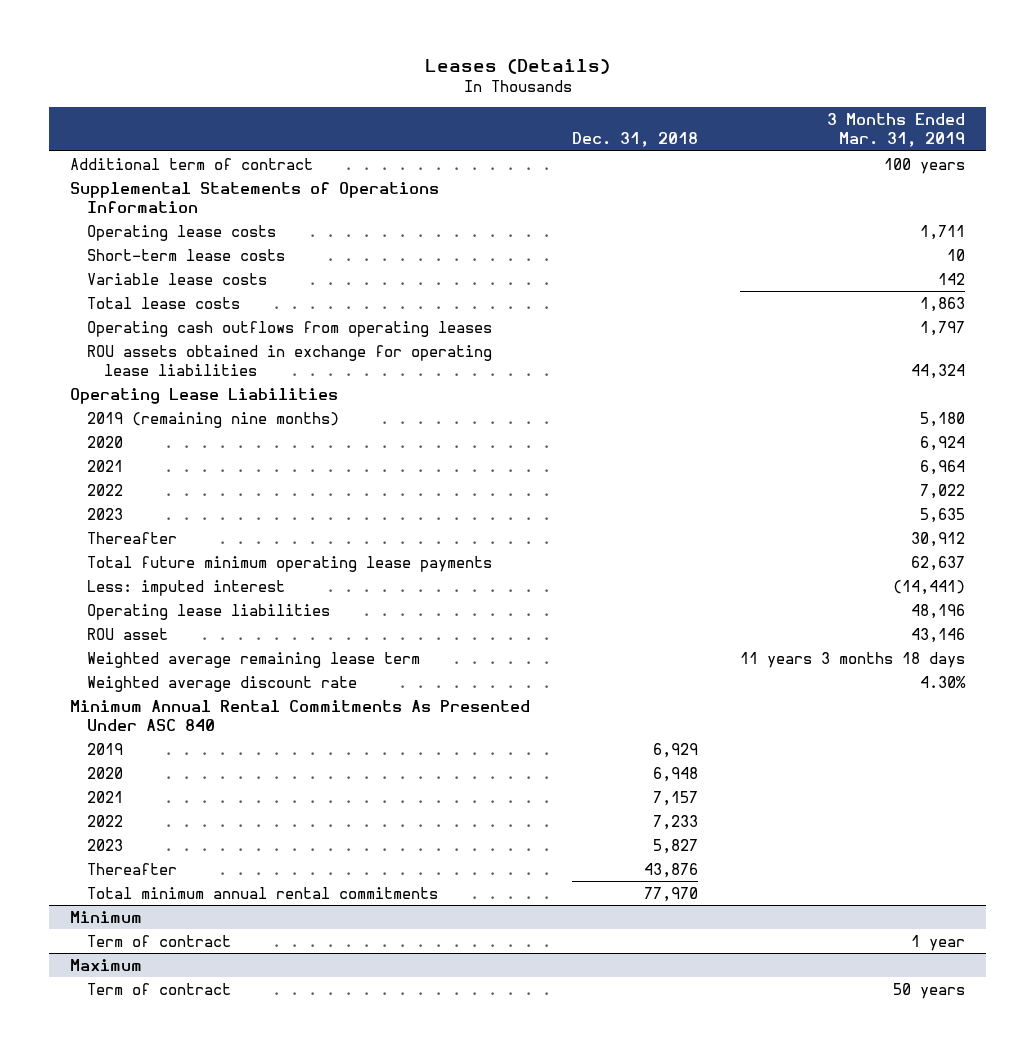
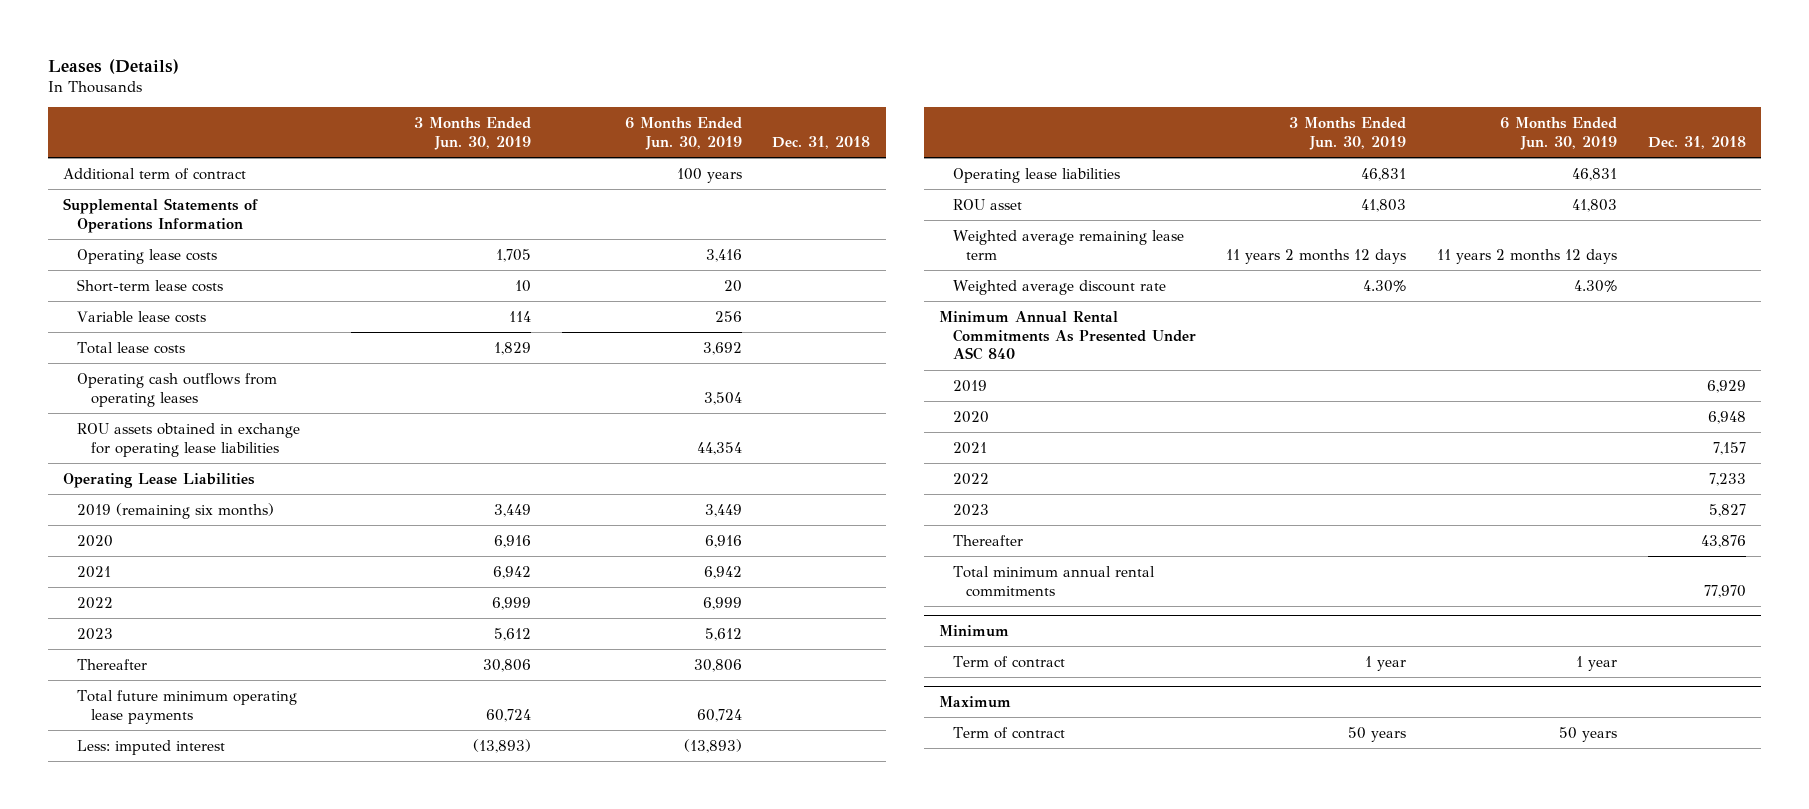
[827,113,966,148] 3 Months Ended Mar. 31, 2019 -> none
none -> [413,117,531,150] 3 Months Ended Jun. 30, 2019
none -> [624,117,742,150] 6 Months Ended Jun. 30, 2019
[86,411,339,428] 2019 (remaining nine months) -> [77,502,275,519] 2019 (remaining six months)

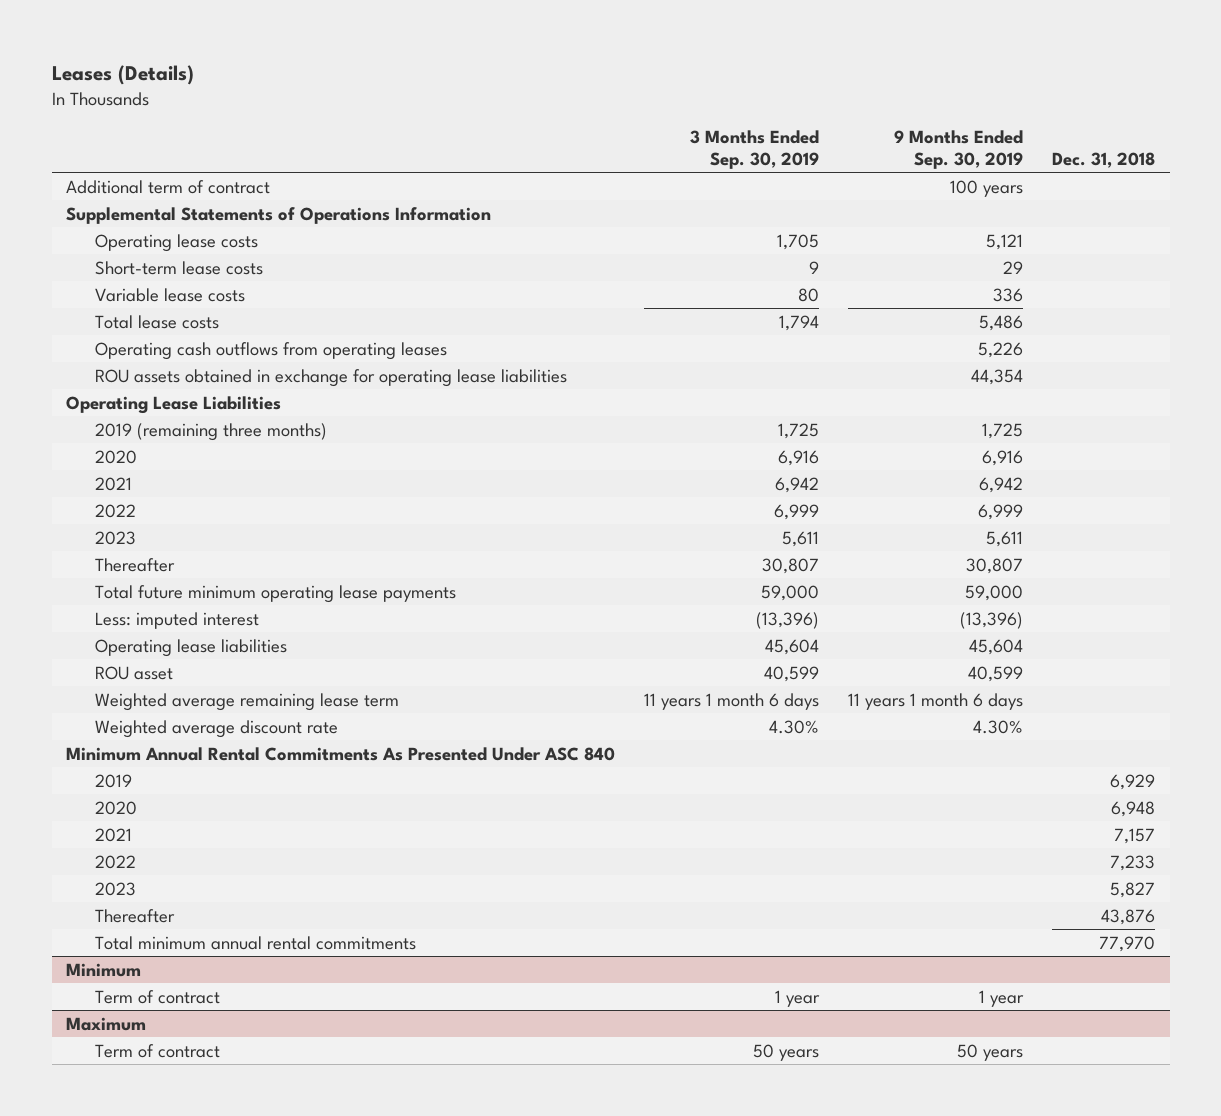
[413,117,531,150] 3 Months Ended Jun. 30, 2019 -> none
[624,117,742,150] 6 Months Ended Jun. 30, 2019 -> none
none -> [690,130,820,169] 3 Months Ended Sep. 30, 2019
none -> [894,130,1024,169] 9 Months Ended Sep. 30, 2019
[77,502,275,519] 2019 (remaining six months) -> [95,422,328,441] 2019 (remaining three months)

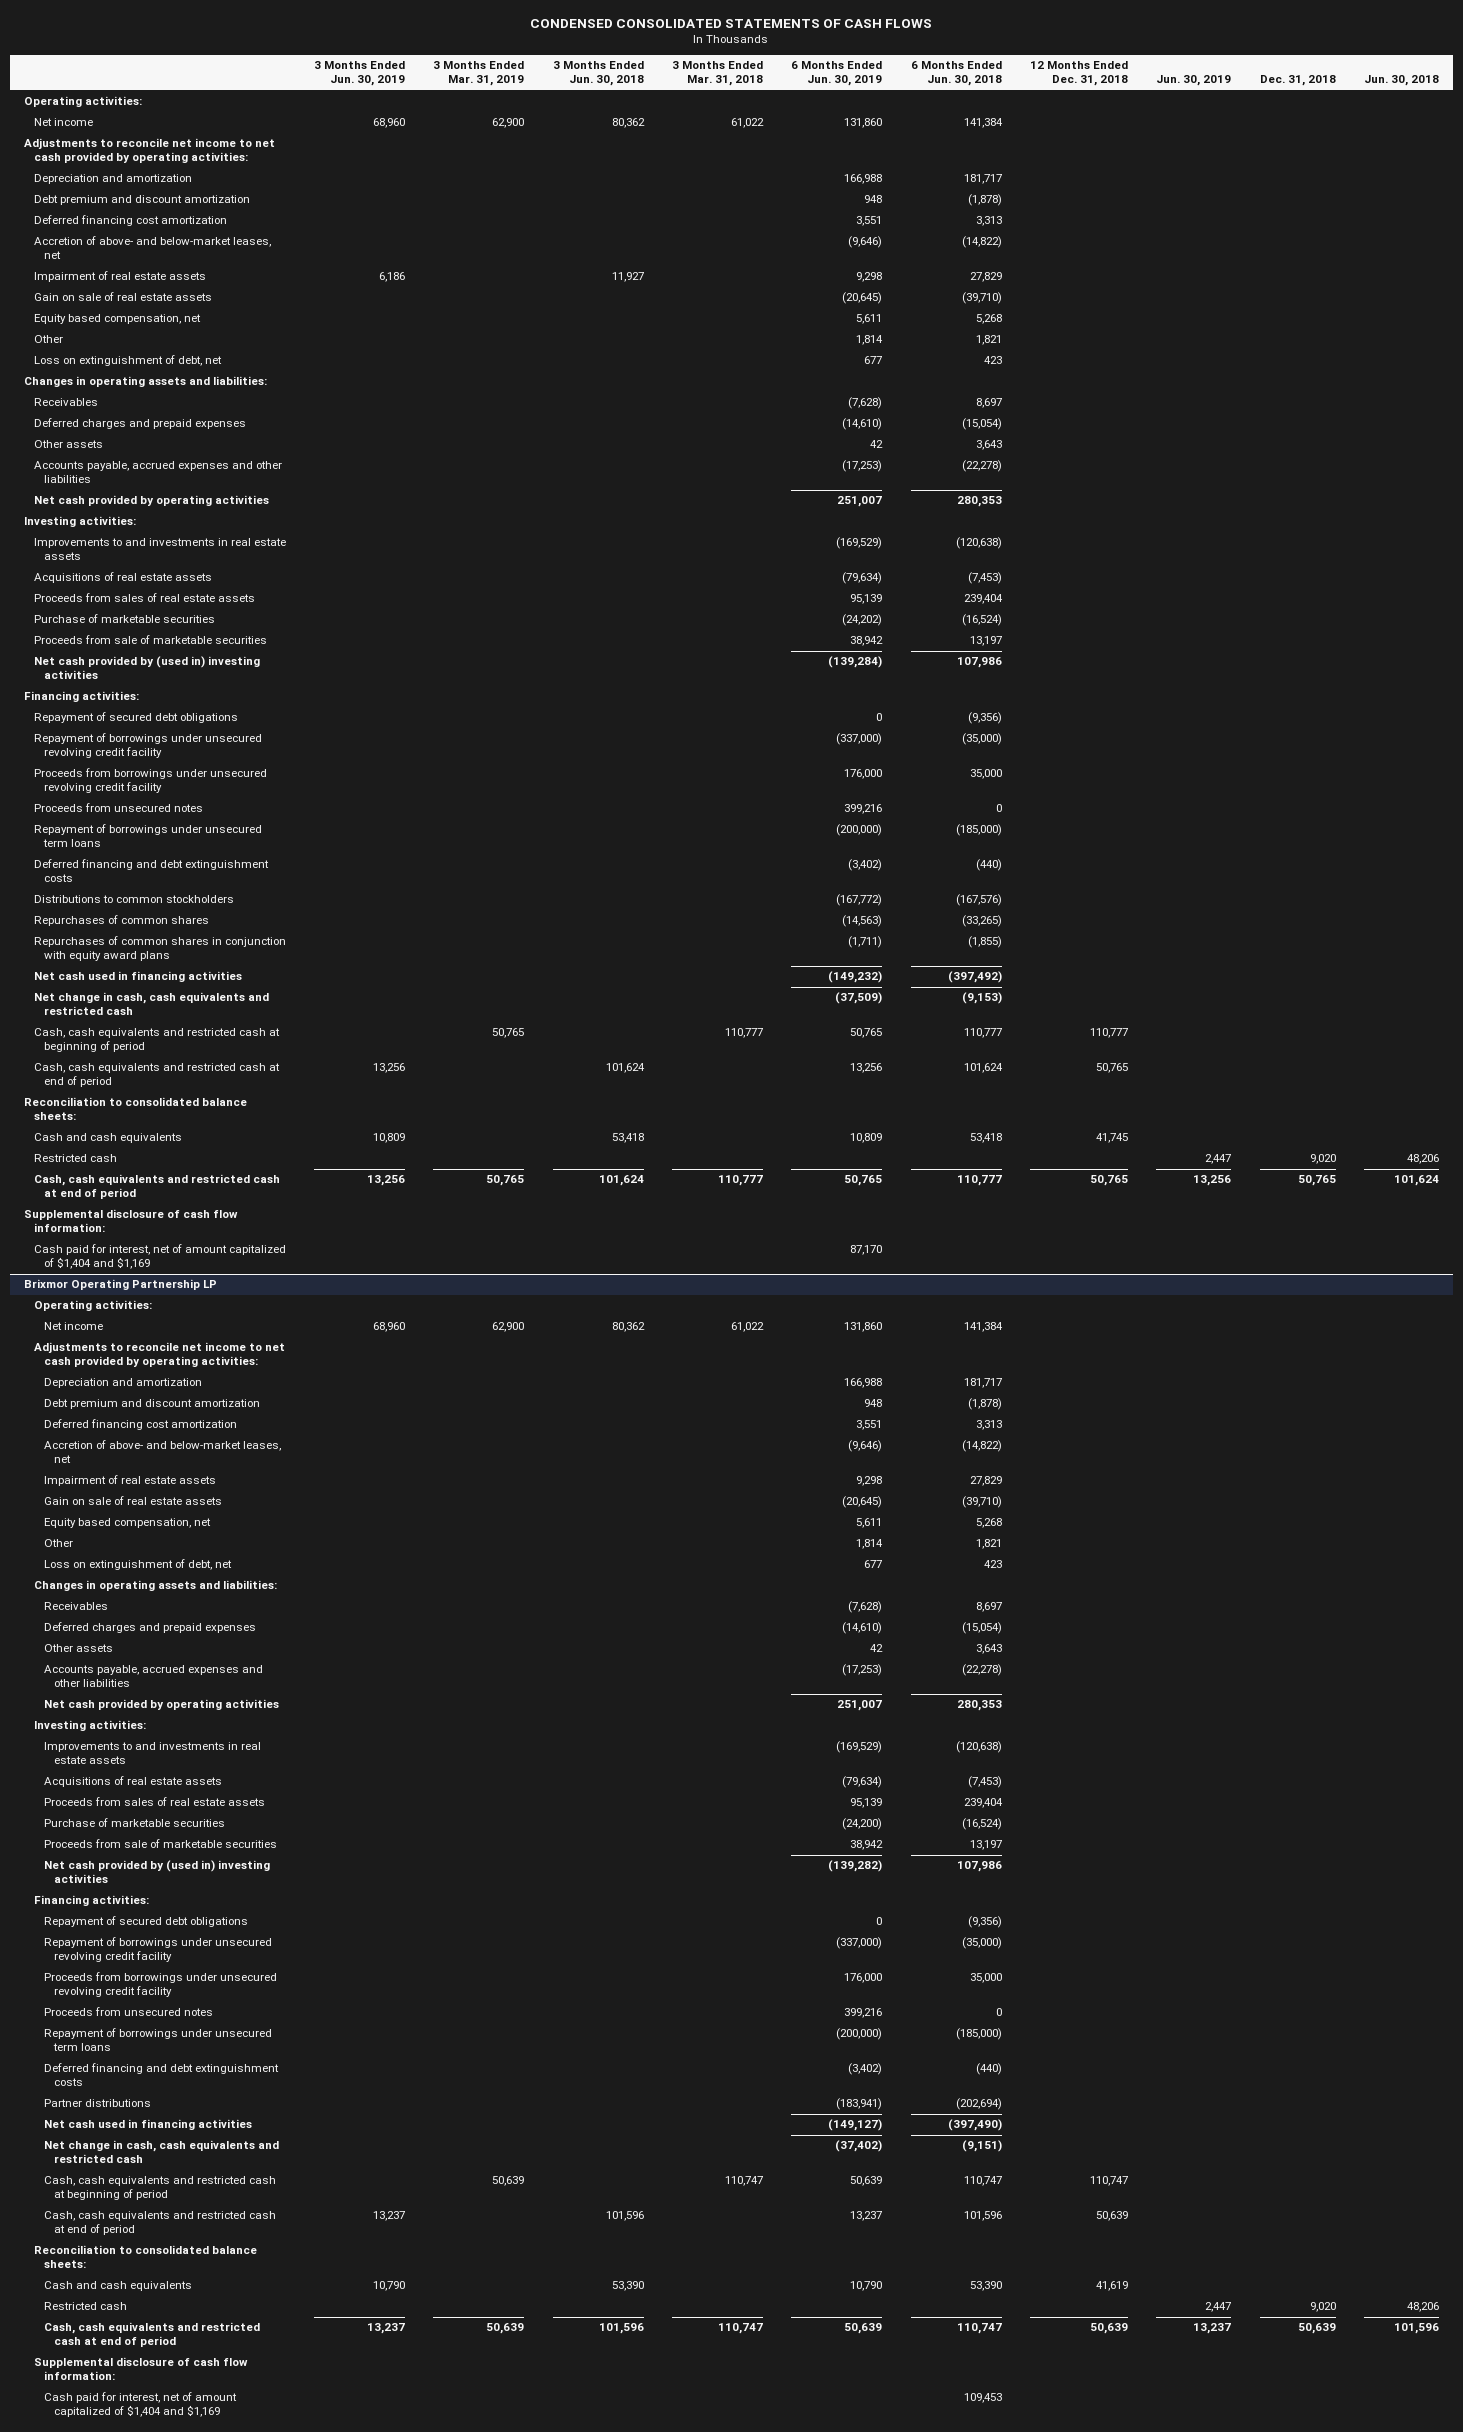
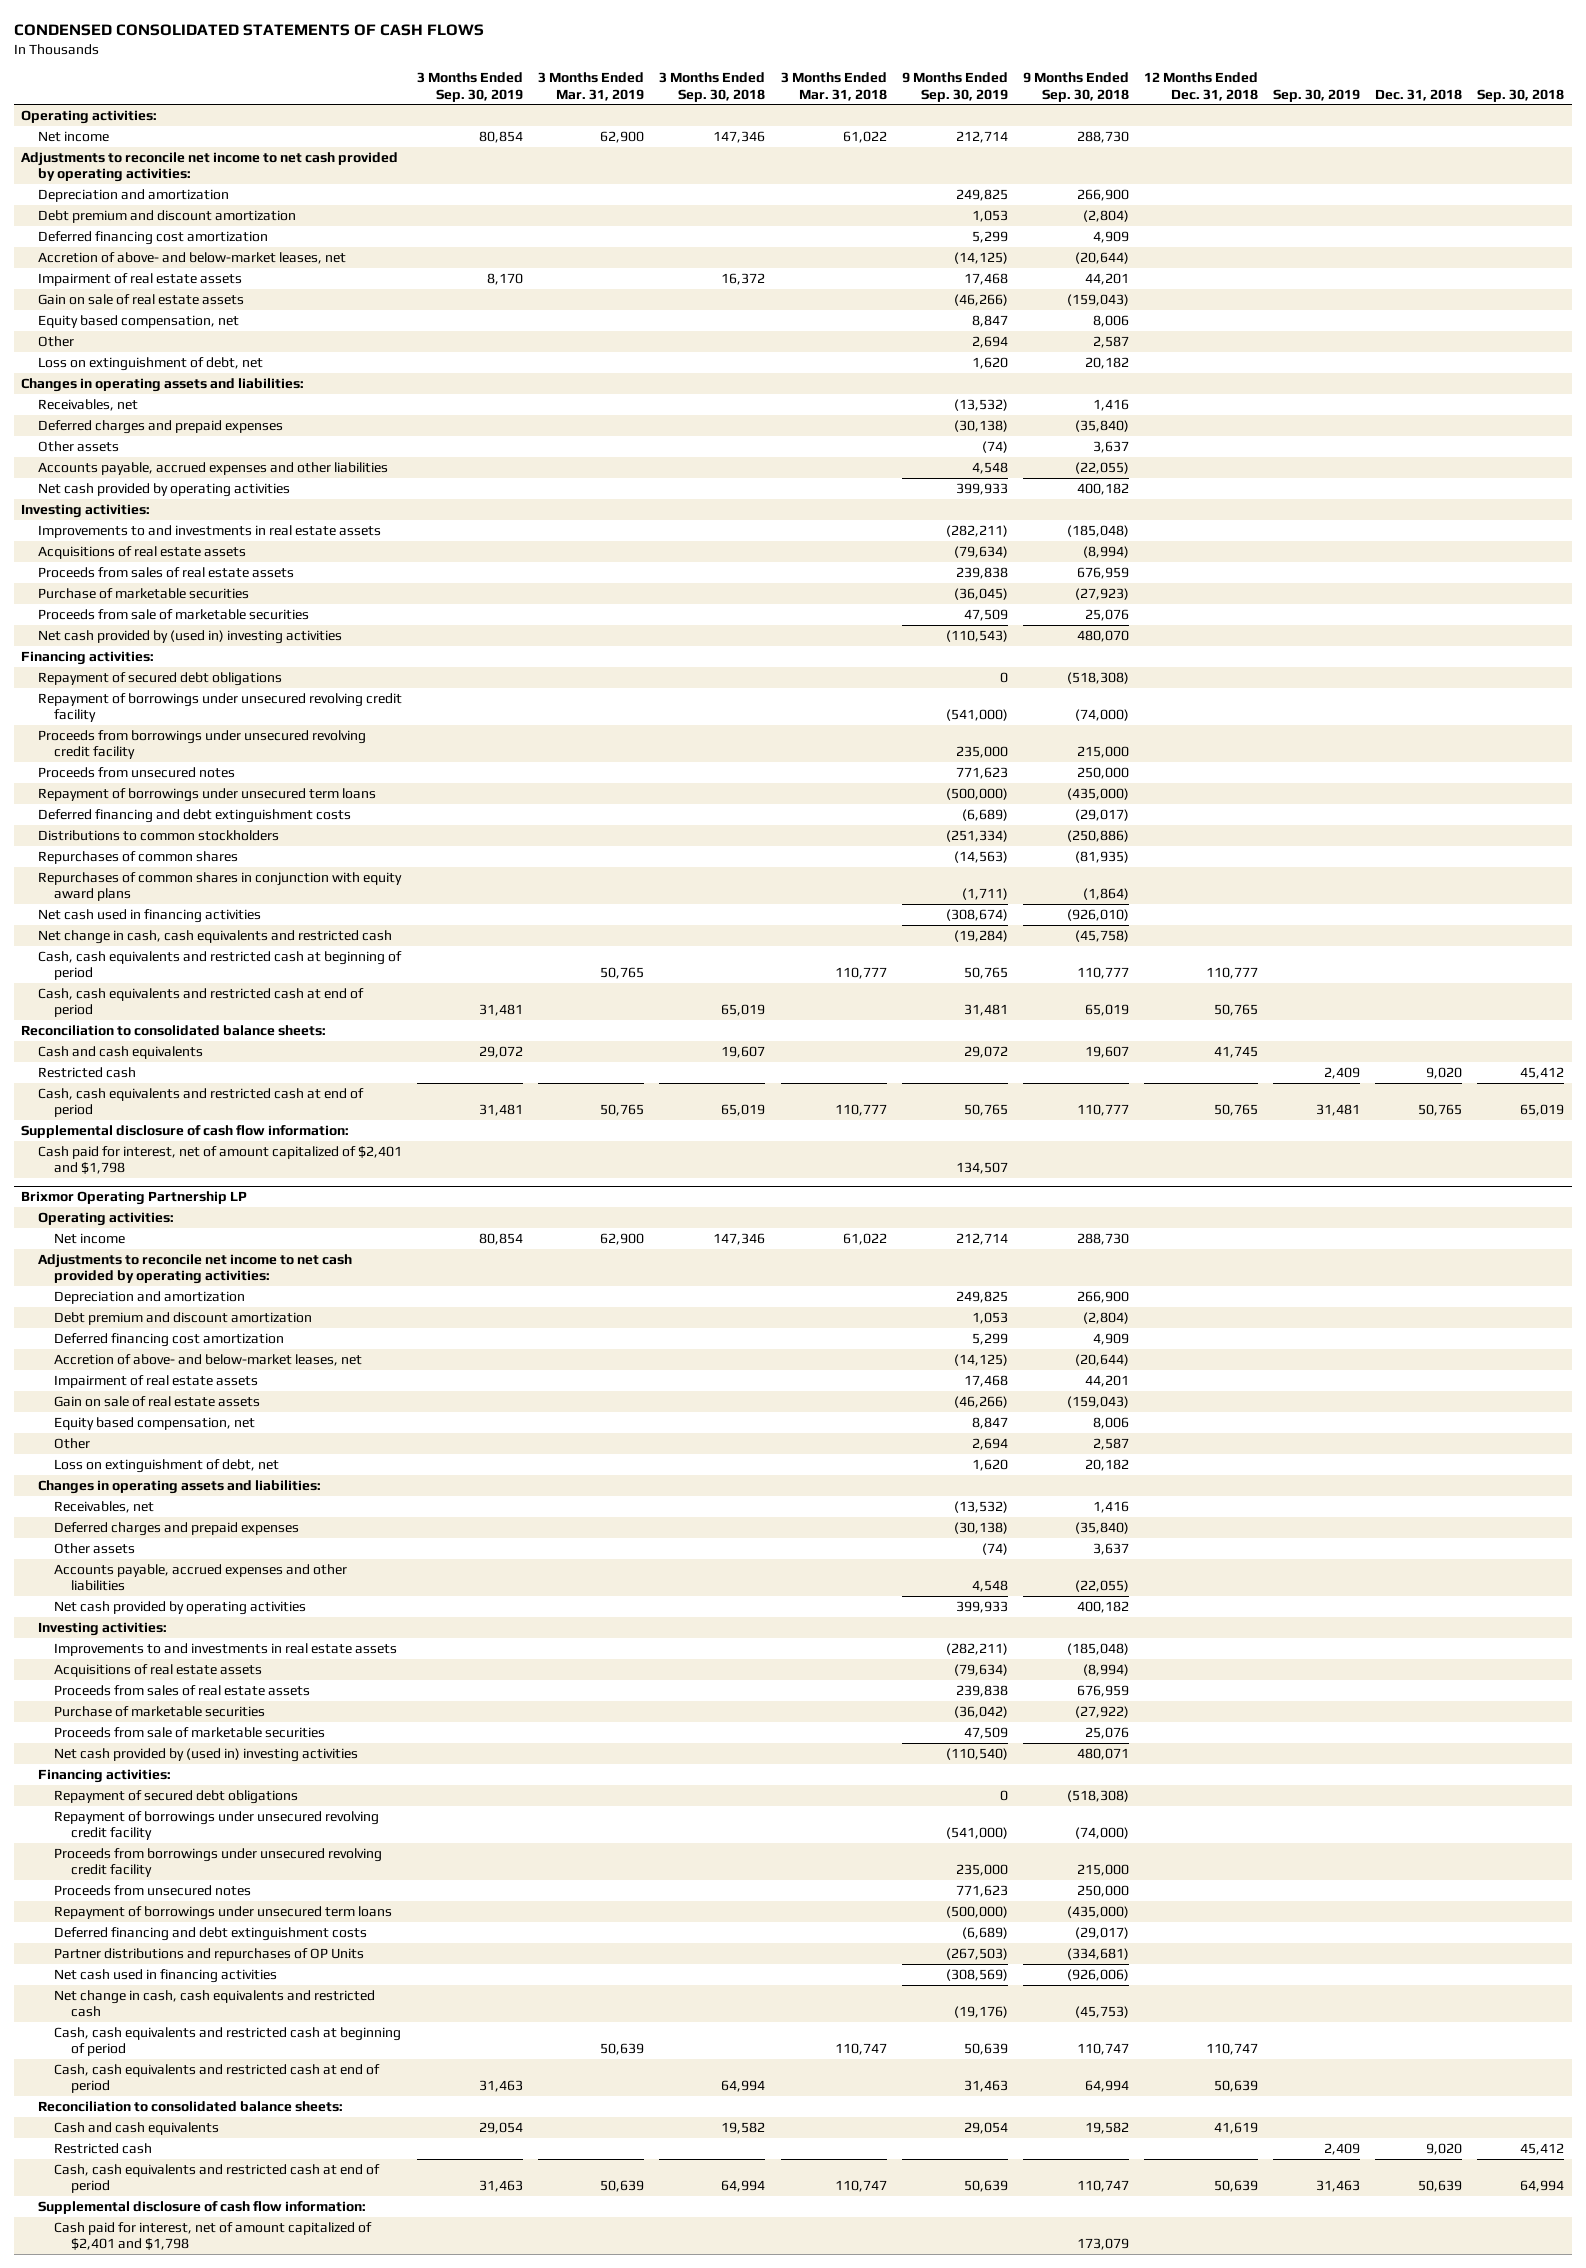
[314,61,406,87] 3 Months Ended Jun. 30, 2019 -> none
[552,61,644,87] 3 Months Ended Jun. 30, 2018 -> none
[791,61,883,87] 6 Months Ended Jun. 30, 2019 -> none
[910,61,1002,87] 6 Months Ended Jun. 30, 2018 -> none
[1156,75,1232,87] Jun. 30, 2019 -> none
[1363,75,1439,87] Jun. 30, 2018 -> none
none -> [417,72,524,102] 3 Months Ended Sep. 30, 2019
none -> [659,72,766,102] 3 Months Ended Sep. 30, 2018
none -> [901,72,1008,102] 9 Months Ended Sep. 30, 2019
none -> [1022,72,1129,102] 9 Months Ended Sep. 30, 2018
none -> [1273,88,1361,102] Sep. 30, 2019
none -> [1477,88,1565,102] Sep. 30, 2018
[33,398,98,407] Receivables -> [37,398,138,411] Receivables, net
[33,1244,286,1270] Cash paid for interest, net of amount capitalized of $1,404 and $1,169 -> [37,1145,402,1175] Cash paid for interest, net of amount capitalized of $2,401 and $1,798
[43,1602,108,1611] Receivables -> [54,1500,155,1513] Receivables, net
[43,2099,151,2108] Partner distributions -> [54,1947,365,1961] Partner distributions and repurchases of OP Units
[43,2392,237,2418] Cash paid for interest, net of amount capitalized of $1,404 and $1,169 -> [54,2221,373,2251] Cash paid for interest, net of amount capitalized of $2,401 and $1,798

